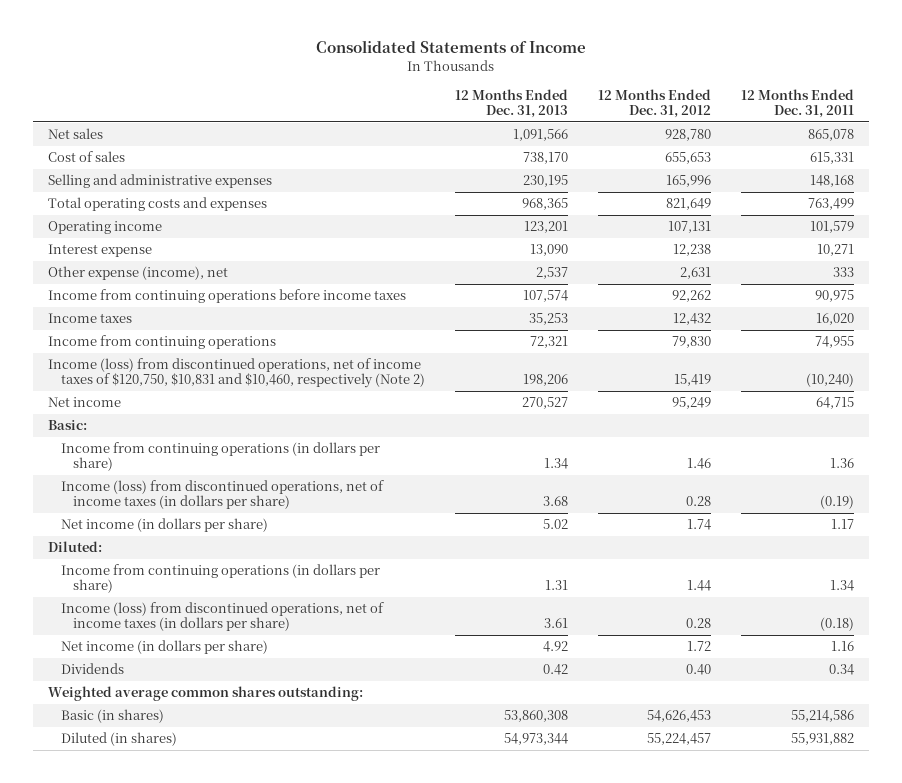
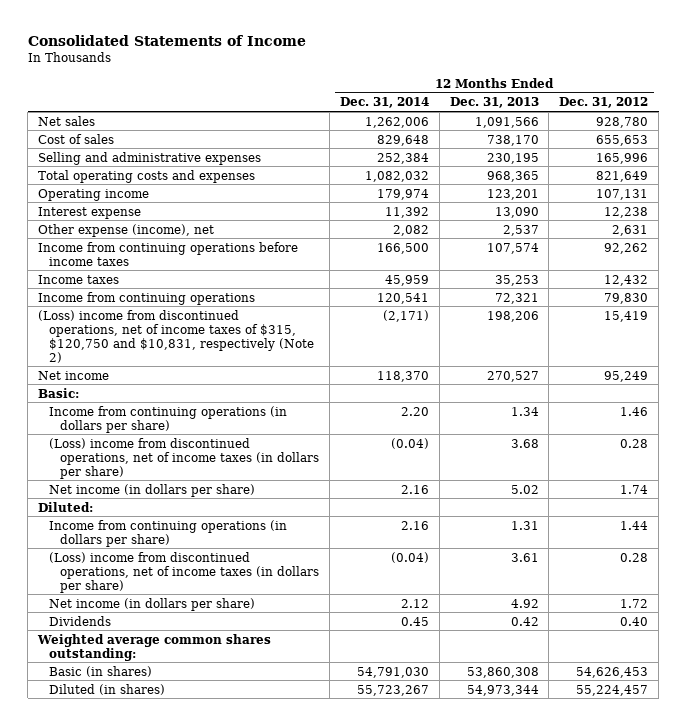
[740,88,854,119] 12 Months Ended Dec. 31, 2011 -> none
none -> [339,97,429,109] Dec. 31, 2014
[48,358,425,389] Income (loss) from discontinued operations, net of income taxes of $120,750, $10,831 and $10,460, respectively (Note 2) -> [38,309,315,363] (Loss) income from discontinued operations, net of income taxes of $315, $120,750 and $10,831, respectively (Note 2)
[60,480,384,510] Income (loss) from discontinued operations, net of income taxes (in dollars per share) -> [49,437,320,479] (Loss) income from discontinued operations, net of income taxes (in dollars per share)
[60,602,384,632] Income (loss) from discontinued operations, net of income taxes (in dollars per share) -> [49,551,320,593] (Loss) income from discontinued operations, net of income taxes (in dollars per share)

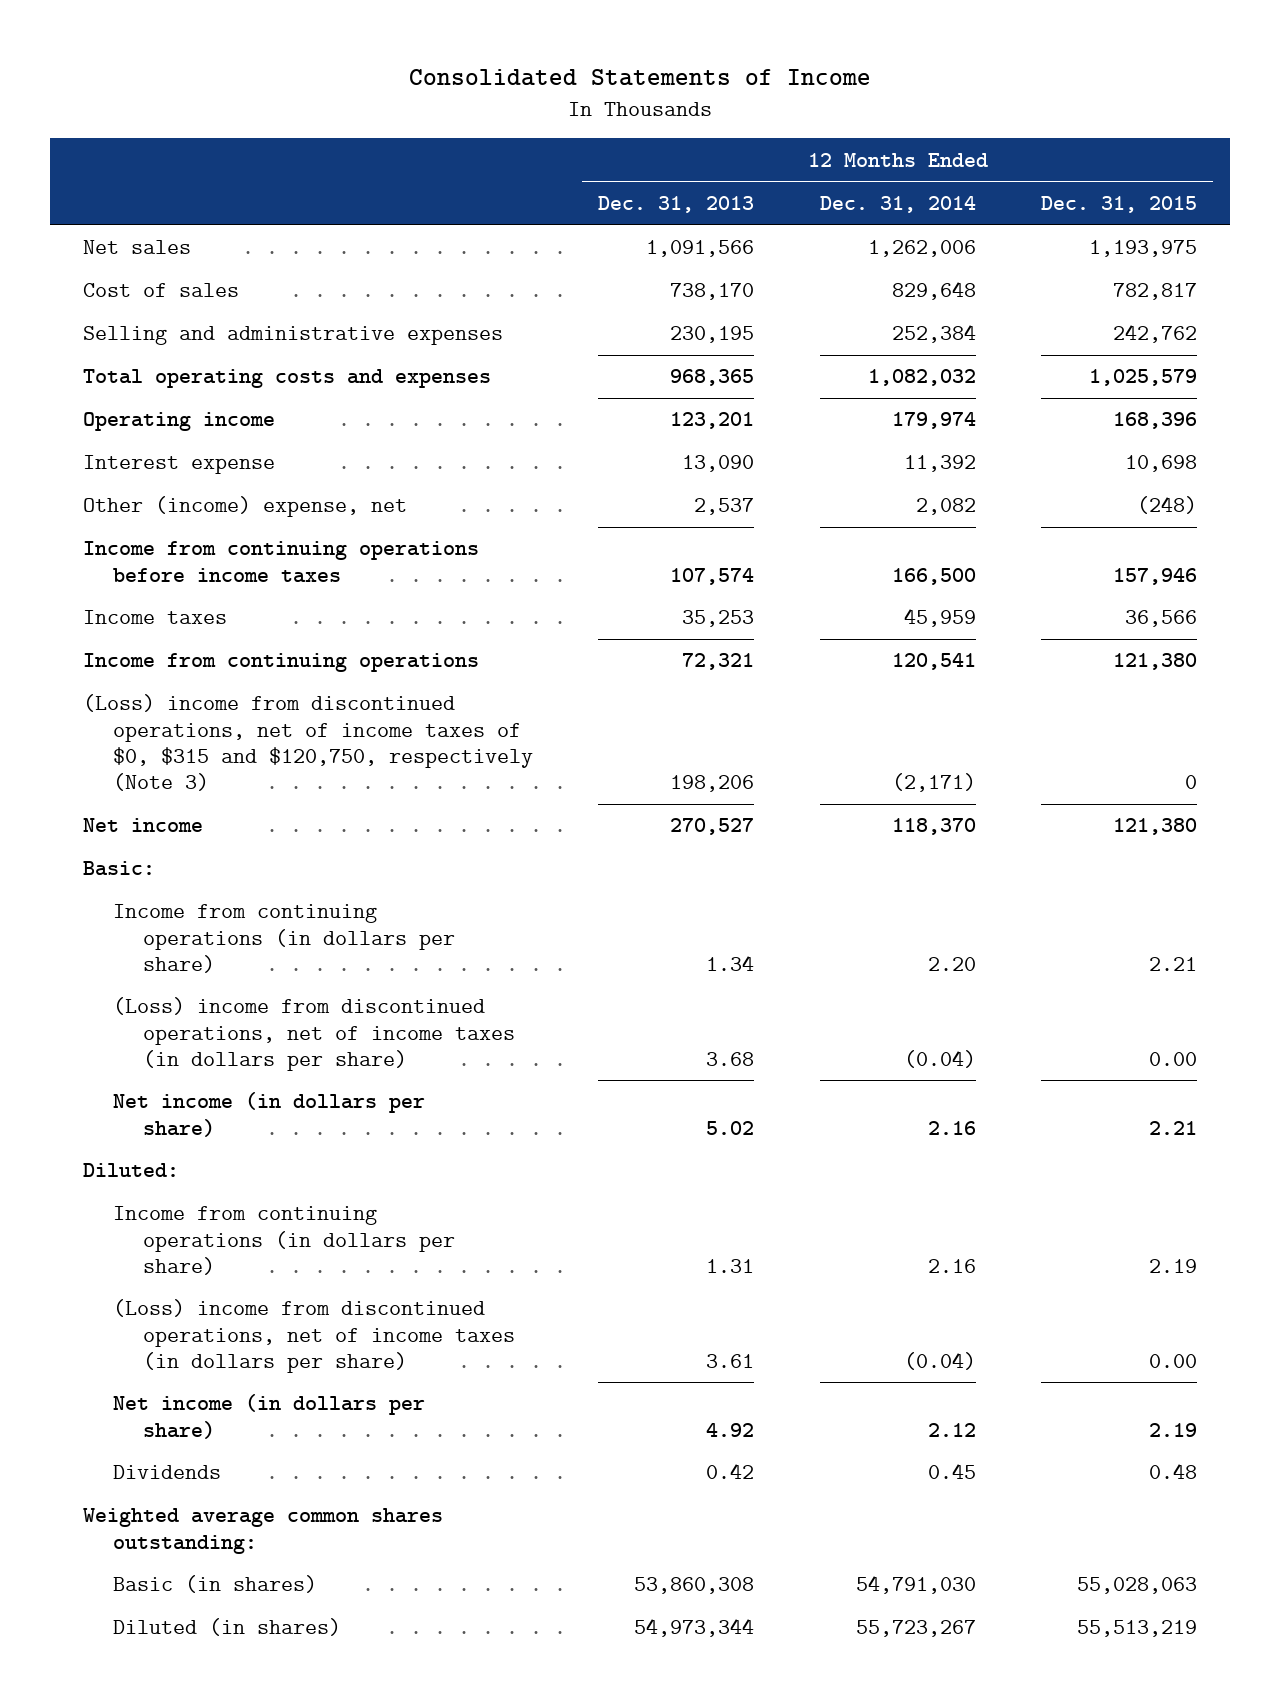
[559,97,649,109] Dec. 31, 2012 -> none
none -> [1041,195,1198,213] Dec. 31, 2015
[38,223,215,237] Other expense (income), net -> [82,496,407,518] Other (income) expense, net
[38,309,315,363] (Loss) income from discontinued operations, net of income taxes of $315, $120,750 and $10,831, respectively (Note 2) -> [82,694,534,791] (Loss) income from discontinued operations, net of income taxes of $0, $315 and $120,750, respectively (Note 3)

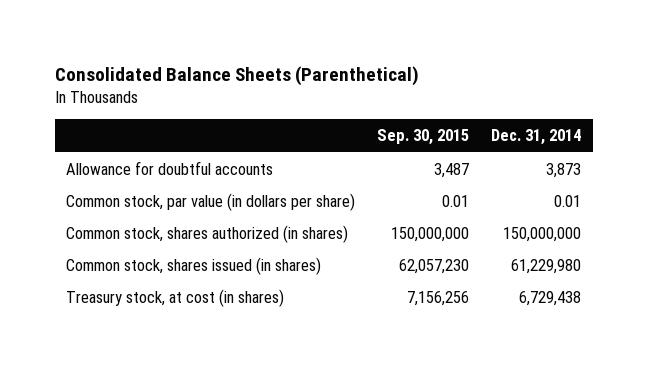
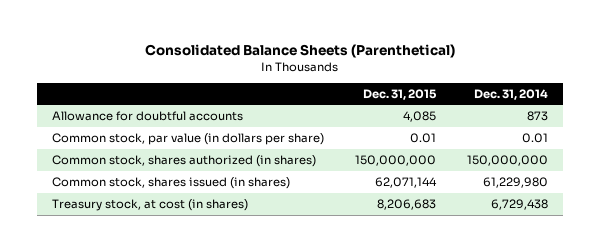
[377,129,470,146] Sep. 30, 2015 -> none
none -> [362,88,437,100] Dec. 31, 2015
[546,163,582,179] 3,873 -> [526,111,548,122] 873

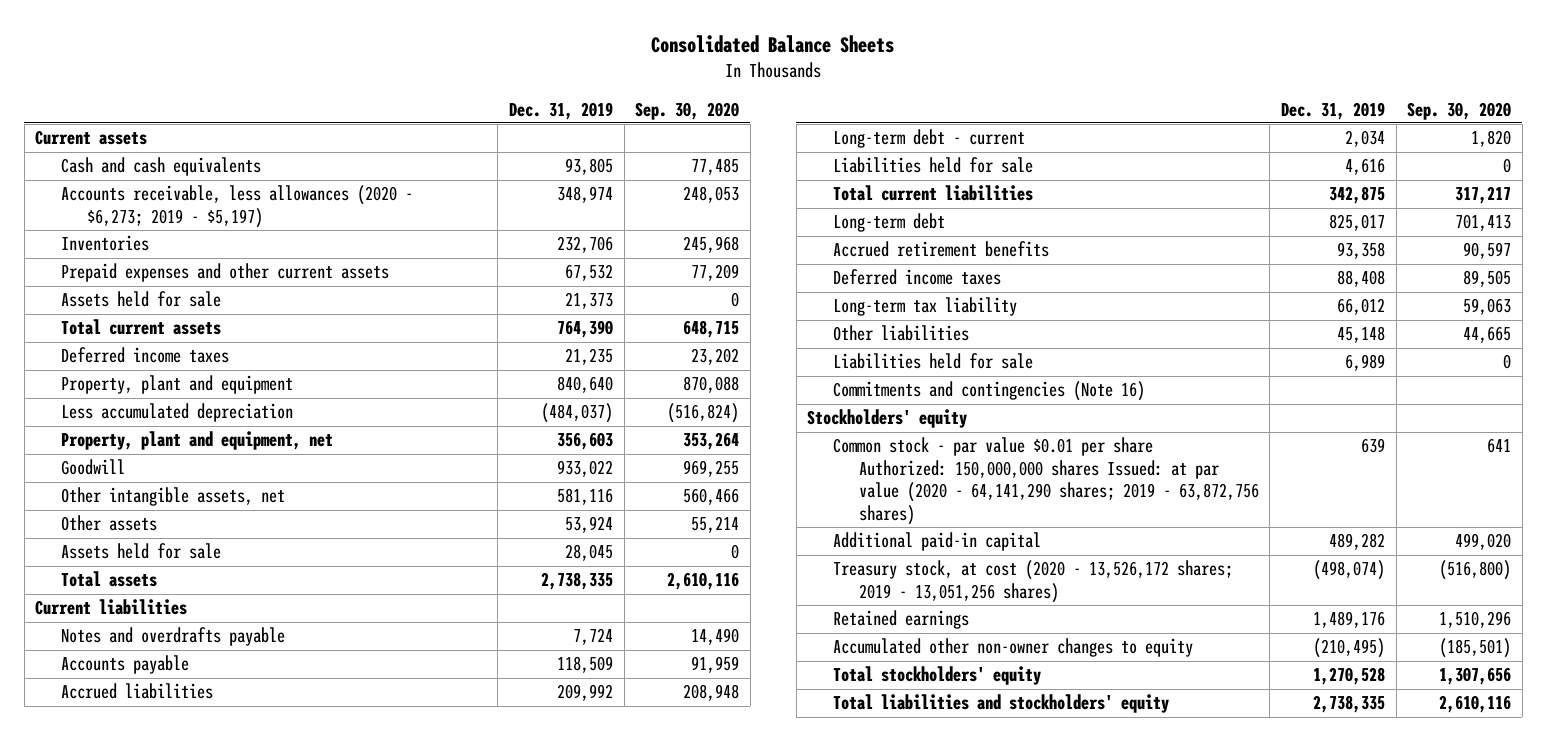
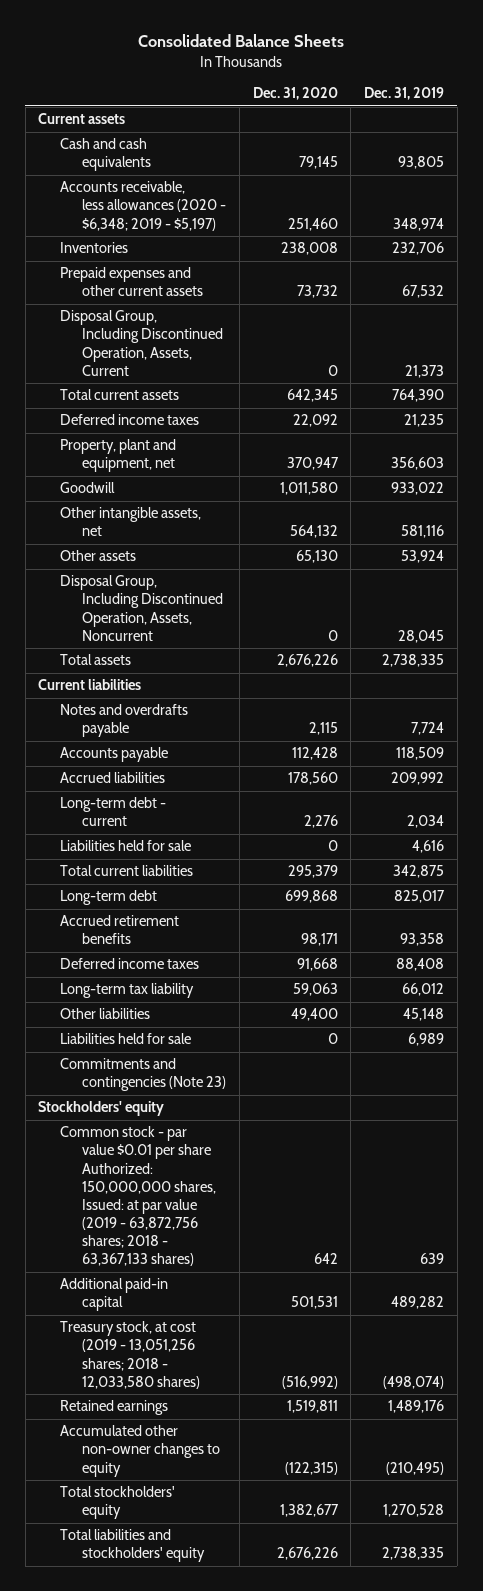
[635,101,740,120] Sep. 30, 2020 -> none
none -> [252,87,338,101] Dec. 31, 2020
[61,185,414,228] Accounts receivable, less allowances (2020 - $6,273; 2019 - $5,197) -> [60,181,227,231] Accounts receivable, less allowances (2020 - $6,348; 2019 - $5,197)
[61,291,222,308] Assets held for sale -> [60,310,224,376] Disposal Group, Including Discontinued Operation, Assets, Current
[61,375,294,395] Property, plant and equipment -> none
[61,403,294,423] Less accumulated depreciation -> none
[61,543,222,560] Assets held for sale -> [60,575,224,641] Disposal Group, Including Discontinued Operation, Assets, Noncurrent
[832,381,1145,402] Commitments and contingencies (Note 16) -> [60,1058,227,1092] Commitments and contingencies (Note 23)
[832,437,1259,526] Common stock - par value $0.01 per share Authorized: 150,000,000 shares Issued: at par value (2020 - 64,141,290 shares; 2019 - 63,872,756 shares) -> [60,1126,217,1267] Common stock - par value $0.01 per share Authorized: 150,000,000 shares, Issued: at par value (2019 - 63,872,756 shares; 2018 - 63,367,133 shares)
[832,560,1233,603] Treasury stock, at cost (2020 - 13,526,172 shares; 2019 - 13,051,256 shares) -> [60,1321,201,1389] Treasury stock, at cost (2019 - 13,051,256 shares; 2018 - 12,033,580 shares)

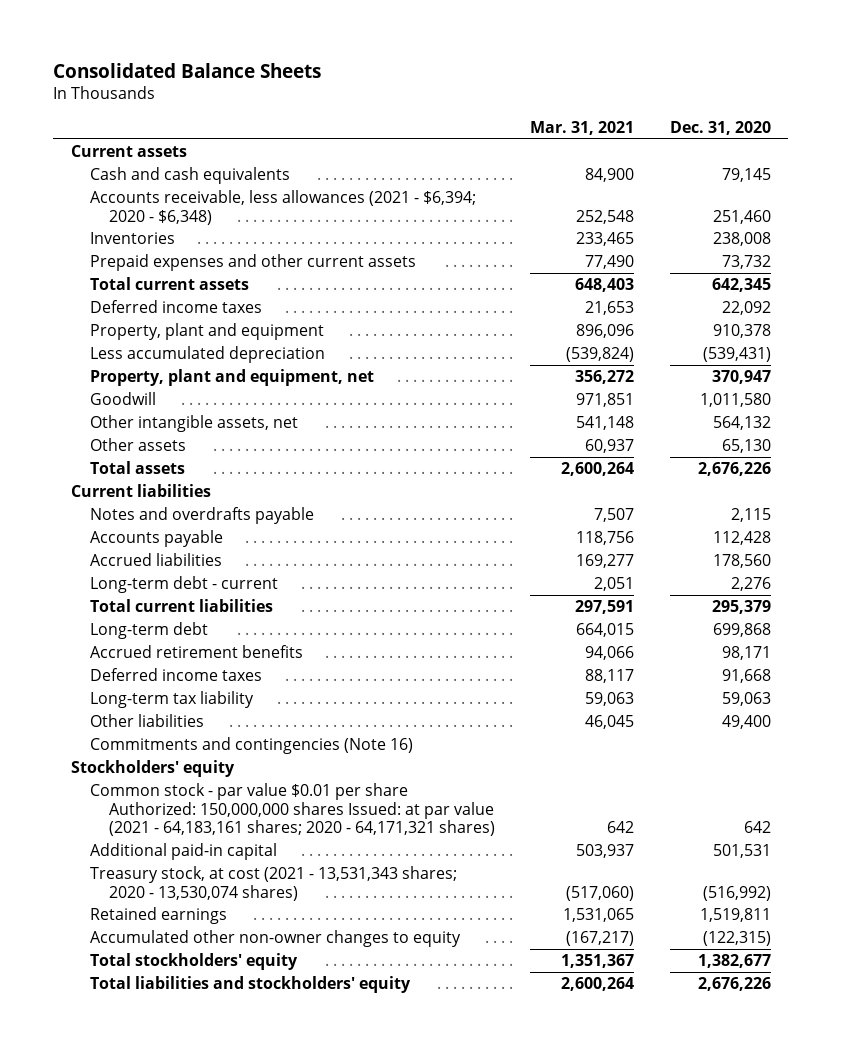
[364,87,445,101] Dec. 31, 2019 -> none
none -> [530,120,635,135] Mar. 31, 2021
[60,181,227,231] Accounts receivable, less allowances (2020 - $6,348; 2019 - $5,197) -> [89,190,476,225] Accounts receivable, less allowances (2021 - $6,394; 2020 - $6,348)
[60,310,224,376] Disposal Group, Including Discontinued Operation, Assets, Current -> none
none -> [89,323,324,341] Property, plant and equipment
none -> [89,346,325,364] Less accumulated depreciation
[60,575,224,641] Disposal Group, Including Discontinued Operation, Assets, Noncurrent -> none
[60,840,192,852] Liabilities held for sale -> none
[60,1033,192,1045] Liabilities held for sale -> none
[60,1058,227,1092] Commitments and contingencies (Note 23) -> [89,737,413,755] Commitments and contingencies (Note 16)
[60,1126,217,1267] Common stock - par value $0.01 per share Authorized: 150,000,000 shares, Issued: at par value (2019 - 63,872,756 shares; 2018 - 63,367,133 shares) -> [89,783,496,837] Common stock - par value $0.01 per share Authorized: 150,000,000 shares Issued: at par value (2021 - 64,183,161 shares; 2020 - 64,171,321 shares)
[60,1321,201,1389] Treasury stock, at cost (2019 - 13,051,256 shares; 2018 - 12,033,580 shares) -> [89,866,457,901] Treasury stock, at cost (2021 - 13,531,343 shares; 2020 - 13,530,074 shares)

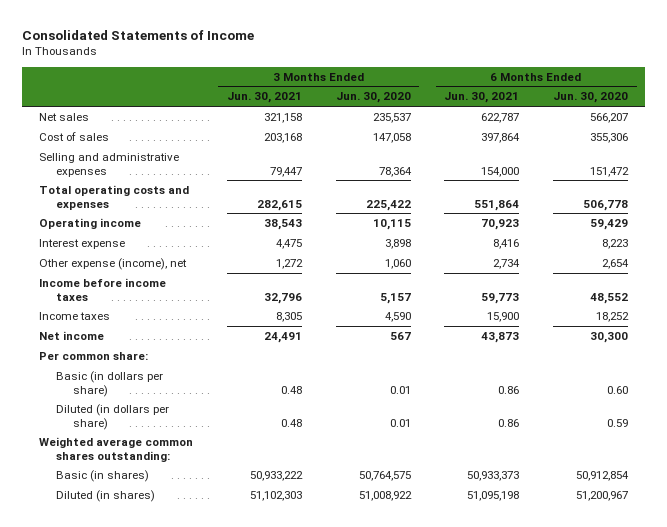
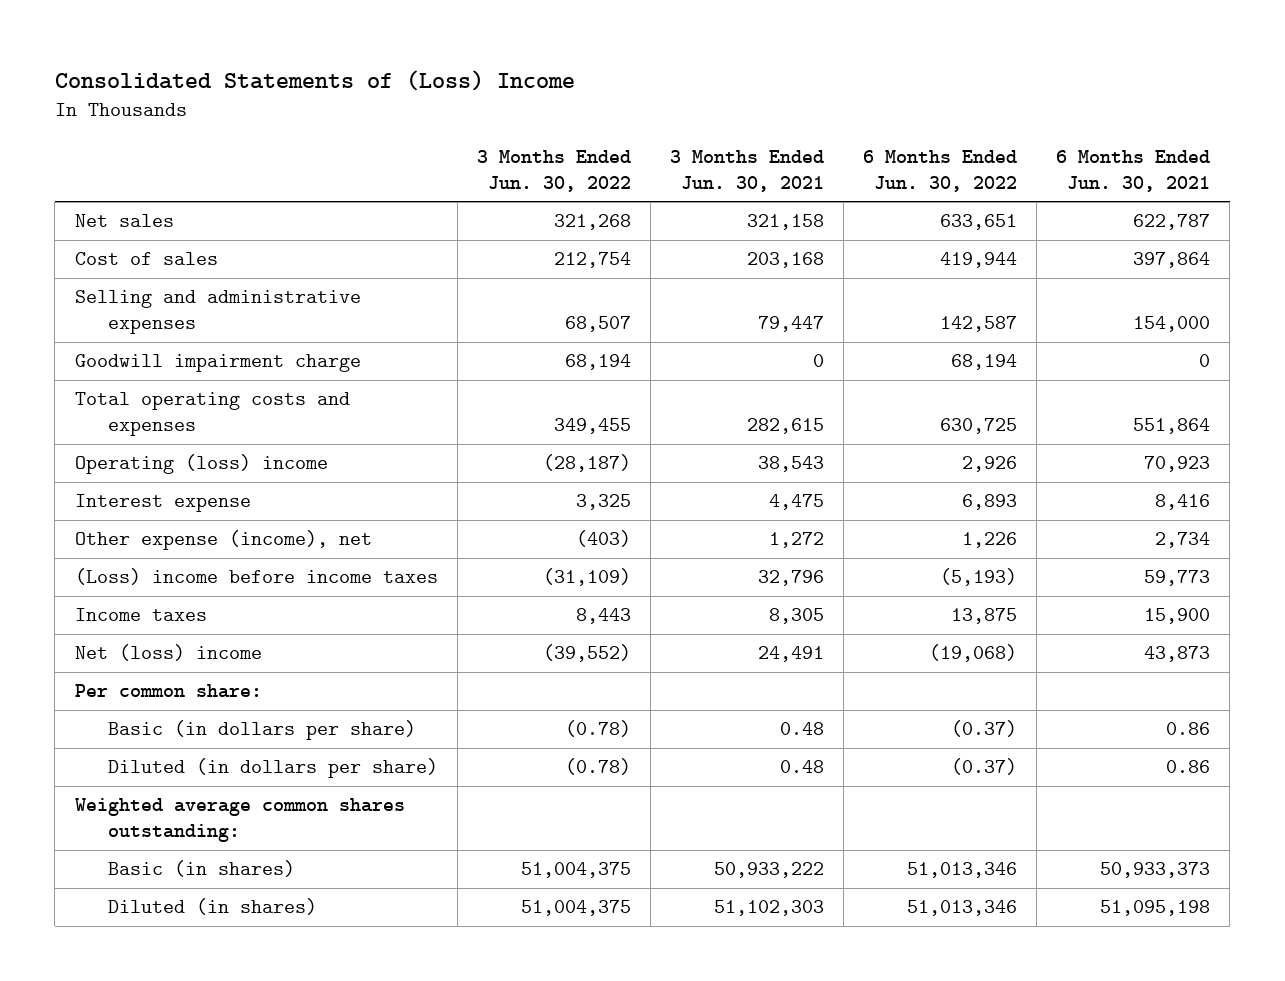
[21,29,254,40] Consolidated Statements of Income -> [54,69,575,91] Consolidated Statements of (Loss) Income
[335,92,411,104] Jun. 30, 2020 -> none
[553,92,629,104] Jun. 30, 2020 -> none
none -> [476,149,631,192] 3 Months Ended Jun. 30, 2022
none -> [863,149,1018,192] 6 Months Ended Jun. 30, 2022
none -> [74,354,361,373] Goodwill impairment charge
[38,217,141,229] Operating income -> [74,454,328,475] Operating (loss) income
[38,277,166,301] Income before income taxes -> [74,568,438,586] (Loss) income before income taxes
[38,330,104,340] Net income -> [74,644,262,662] Net (loss) income

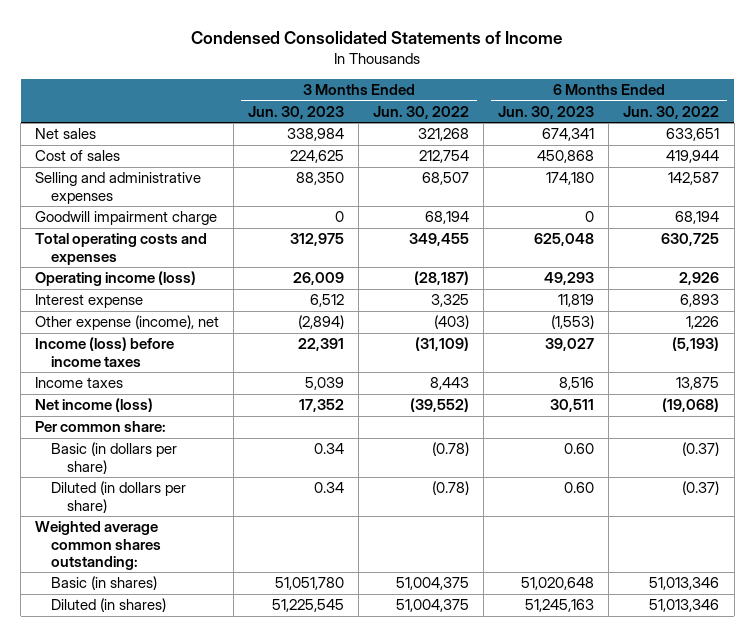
[54,69,575,91] Consolidated Statements of (Loss) Income -> [191,30,563,44] Condensed Consolidated Statements of Income
[670,149,825,192] 3 Months Ended Jun. 30, 2021 -> none
[1056,149,1211,192] 6 Months Ended Jun. 30, 2021 -> none
none -> [248,105,345,119] Jun. 30, 2023
none -> [498,105,595,119] Jun. 30, 2023
[74,454,328,475] Operating (loss) income -> [35,271,197,287] Operating income (loss)
[74,568,438,586] (Loss) income before income taxes -> [35,337,175,367] Income (loss) before income taxes
[74,644,262,662] Net (loss) income -> [35,398,154,413] Net income (loss)

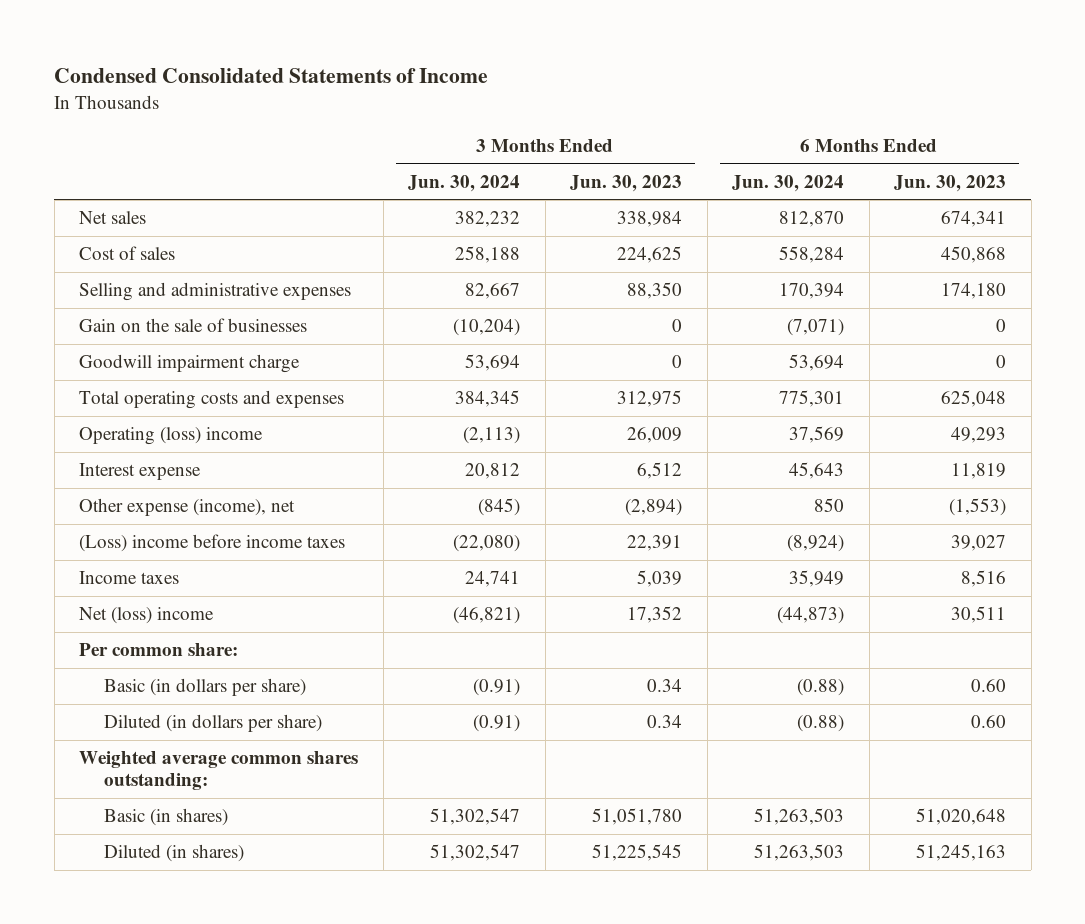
[373,105,470,119] Jun. 30, 2022 -> none
[623,105,720,119] Jun. 30, 2022 -> none
none -> [408,174,521,192] Jun. 30, 2024
none -> [732,174,845,192] Jun. 30, 2024
none -> [79,318,308,333] Gain on the sale of businesses
[35,271,197,287] Operating income (loss) -> [79,427,264,446] Operating (loss) income
[35,337,175,367] Income (loss) before income taxes -> [79,534,346,553] (Loss) income before income taxes
[35,398,154,413] Net income (loss) -> [79,607,215,625] Net (loss) income

